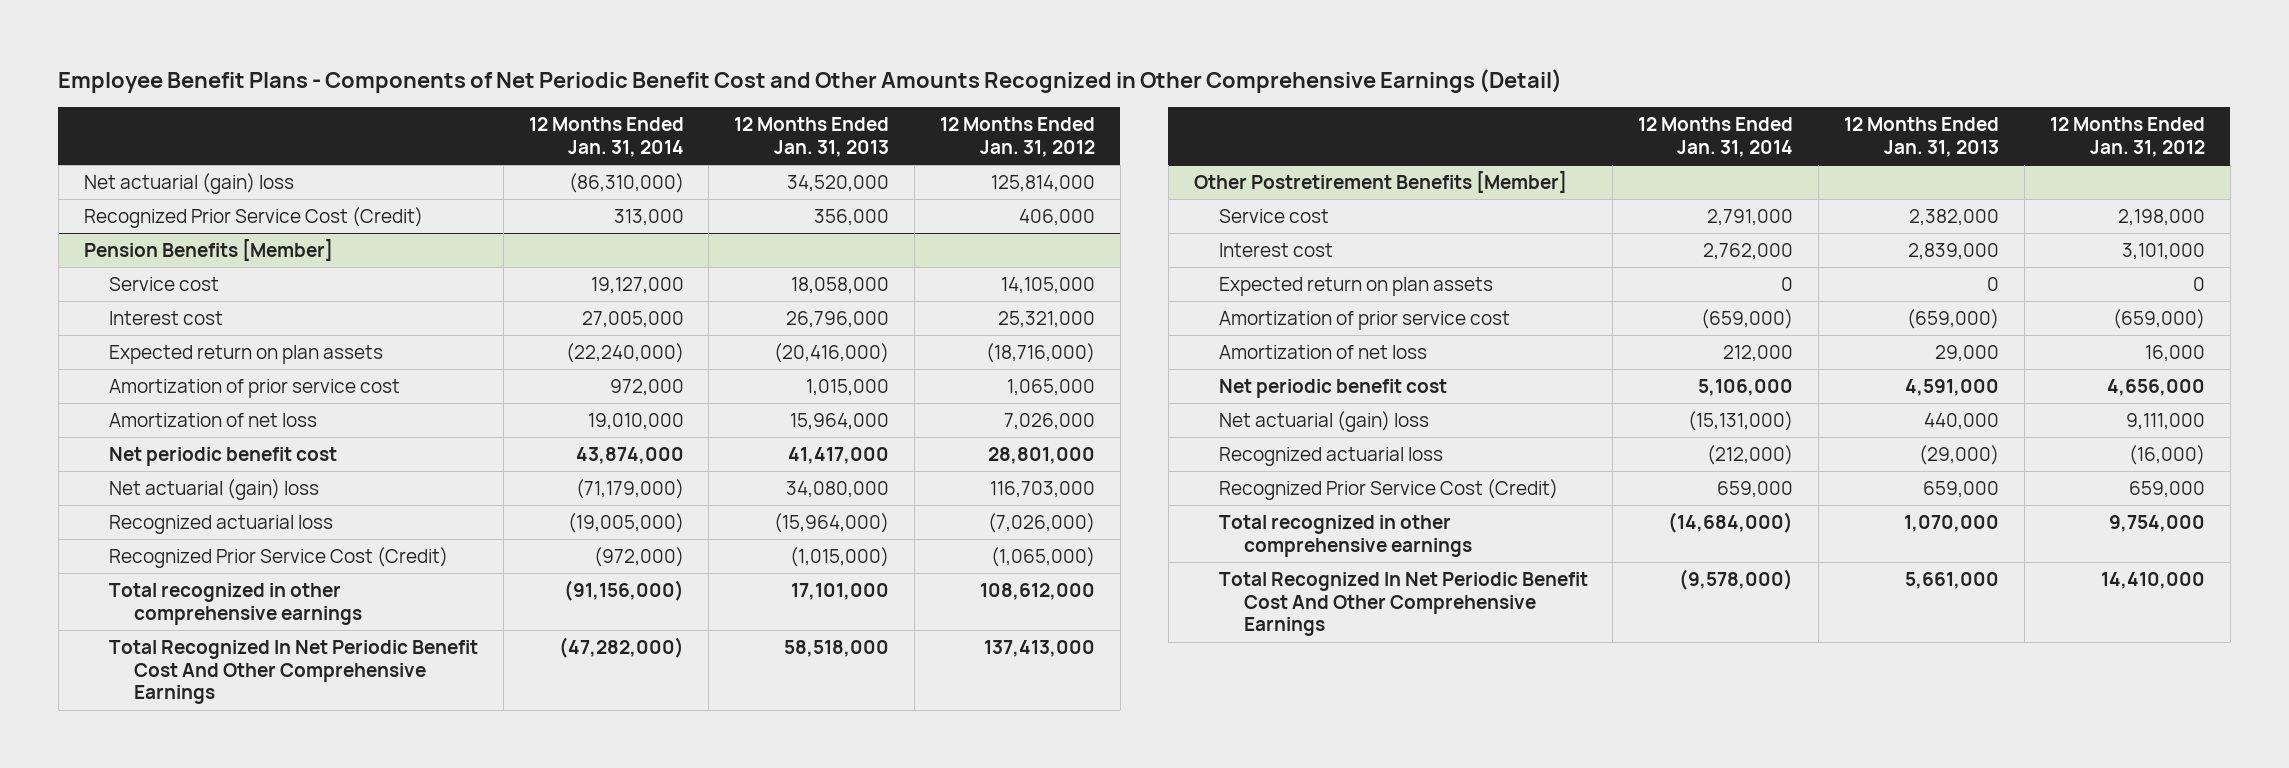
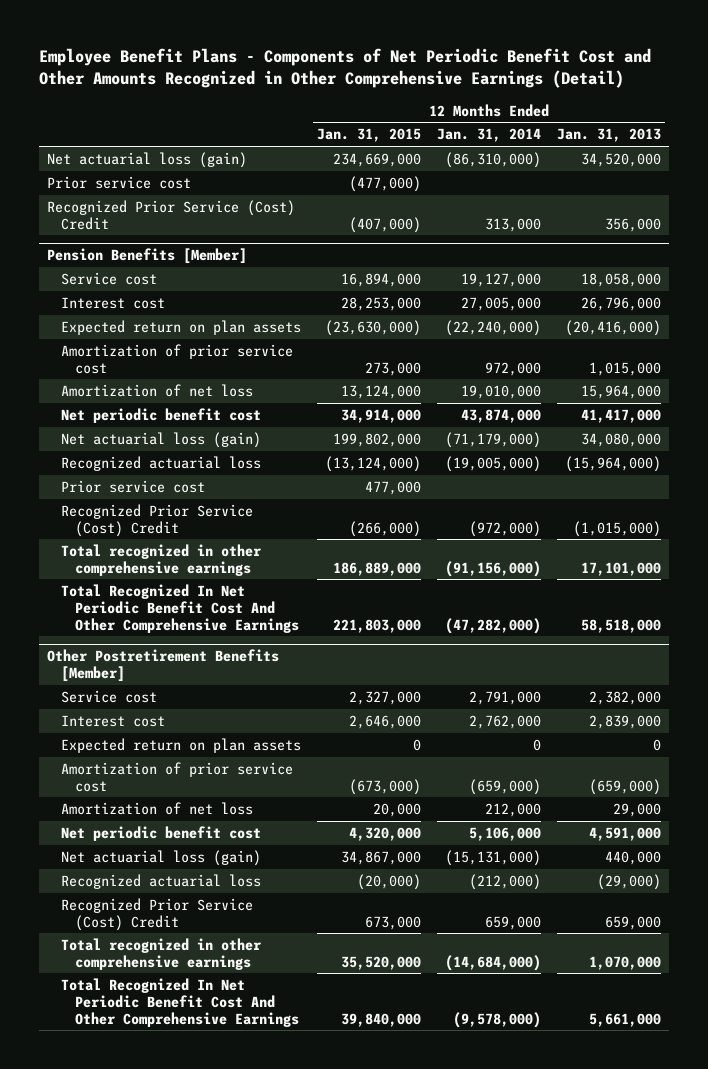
[939,117,1095,158] 12 Months Ended Jan. 31, 2012 -> none
none -> [317,128,422,143] Jan. 31, 2015
[83,173,294,195] Net actuarial (gain) loss -> [47,151,248,168] Net actuarial loss (gain)
none -> [47,175,192,189] Prior service cost
[83,207,423,229] Recognized Prior Service Cost (Credit) -> [47,199,296,230] Recognized Prior Service (Cost) Credit
[108,479,319,501] Net actuarial (gain) loss -> [61,431,262,448] Net actuarial loss (gain)
none -> [61,479,206,493] Prior service cost
[108,547,448,569] Recognized Prior Service Cost (Credit) -> [61,503,254,537] Recognized Prior Service (Cost) Credit
[1218,411,1429,433] Net actuarial (gain) loss -> [61,849,262,866] Net actuarial loss (gain)
[1218,479,1558,501] Recognized Prior Service Cost (Credit) -> [61,897,254,931] Recognized Prior Service (Cost) Credit

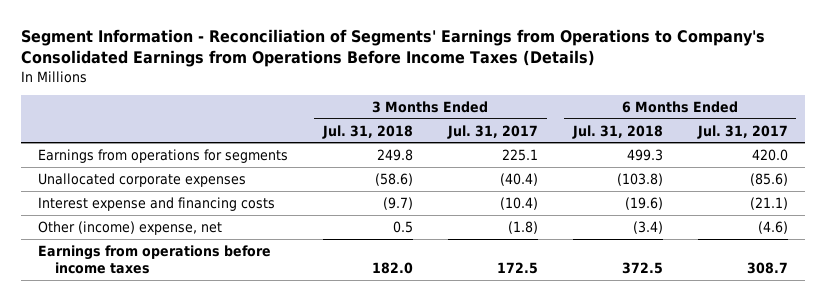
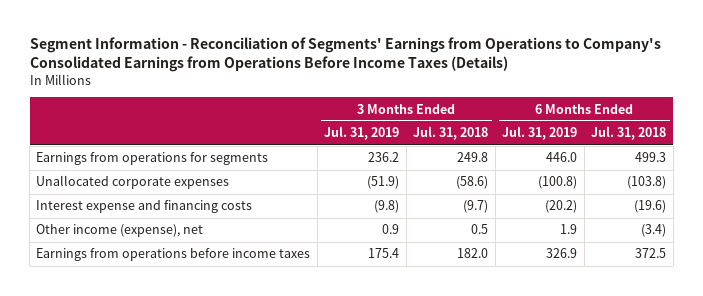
[446,124,538,139] Jul. 31, 2017 -> none
[696,124,788,139] Jul. 31, 2017 -> none
none -> [324,126,400,141] Jul. 31, 2019
none -> [502,126,578,141] Jul. 31, 2019
[38,220,223,235] Other (income) expense, net -> [36,224,204,238] Other income (expense), net

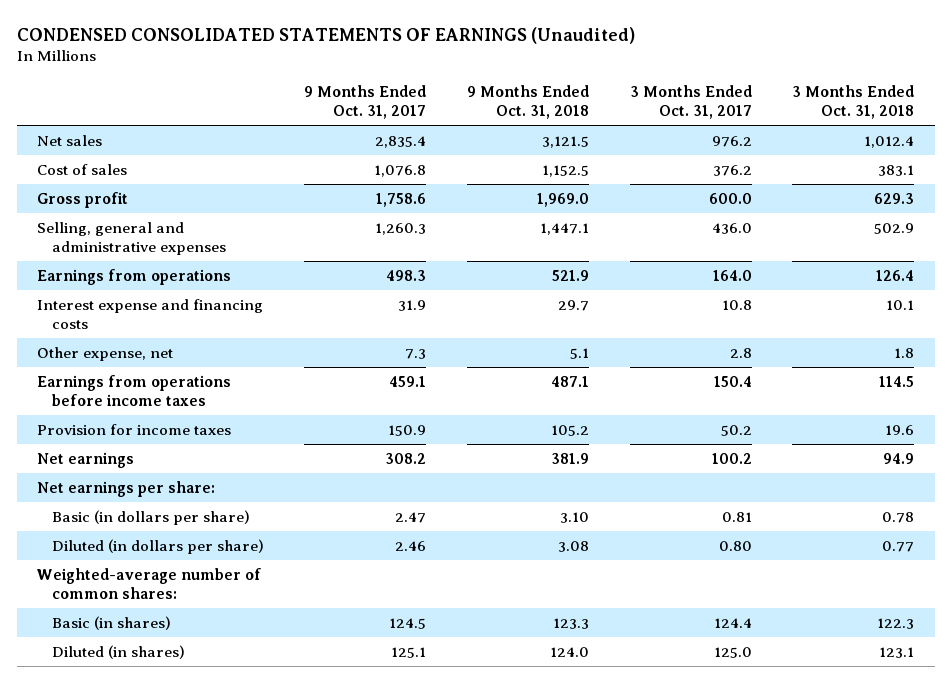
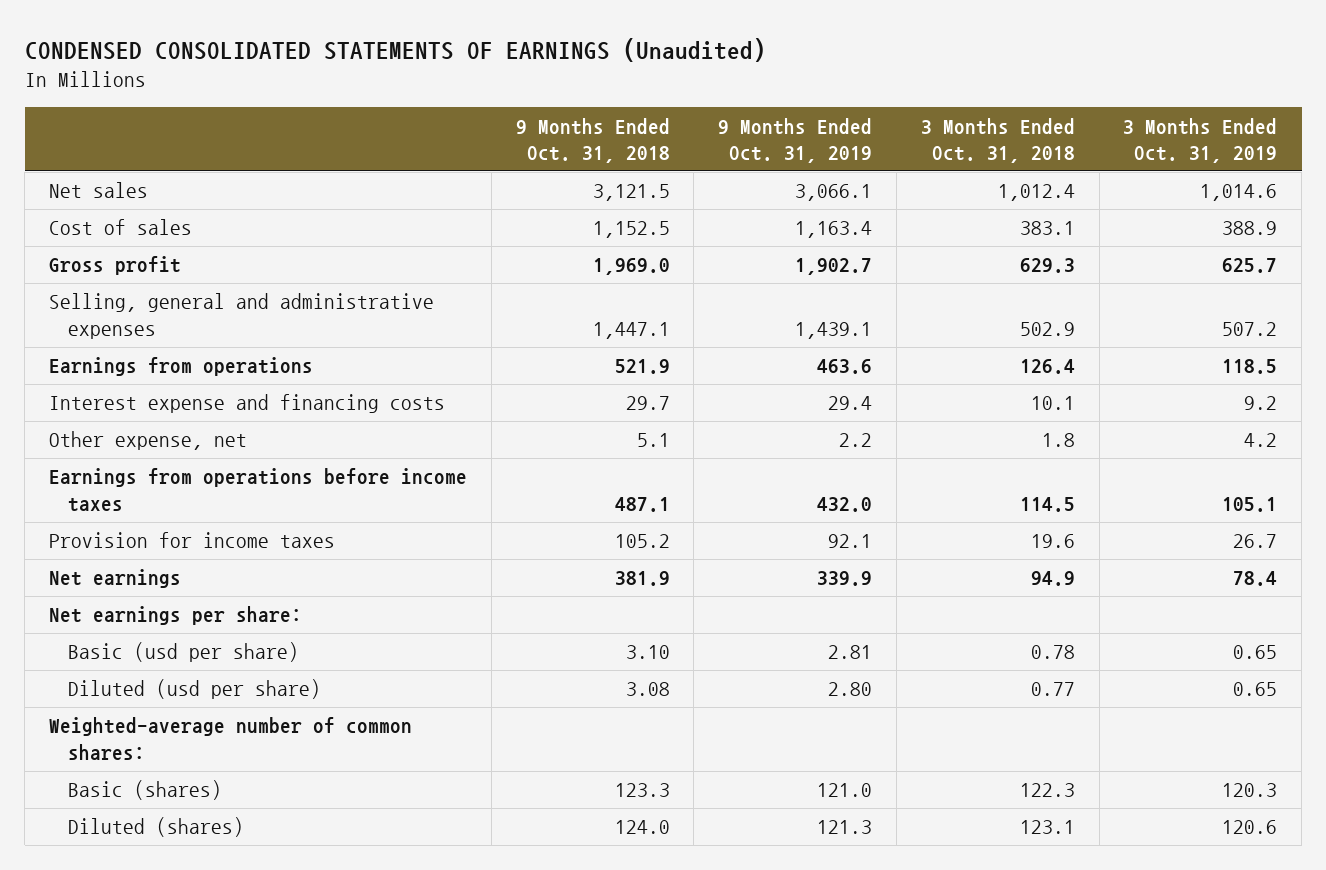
[304,84,427,119] 9 Months Ended Oct. 31, 2017 -> none
[629,84,752,119] 3 Months Ended Oct. 31, 2017 -> none
none -> [718,117,873,164] 9 Months Ended Oct. 31, 2019
none -> [1123,117,1278,164] 3 Months Ended Oct. 31, 2019
[51,509,250,525] Basic (in dollars per share) -> [67,642,299,663] Basic (usd per share)
[51,538,264,554] Diluted (in dollars per share) -> [67,679,321,700] Diluted (usd per share)
[51,615,171,630] Basic (in shares) -> [67,780,222,801] Basic (shares)
[51,644,185,659] Diluted (in shares) -> [67,817,244,838] Diluted (shares)

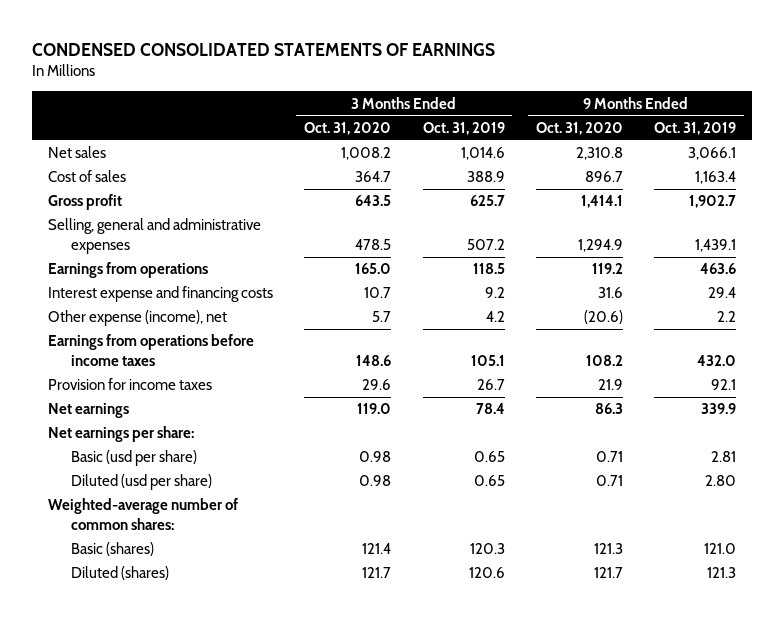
[24,37,766,62] CONDENSED CONSOLIDATED STATEMENTS OF EARNINGS (Unaudited) -> [32,42,496,56] CONDENSED CONSOLIDATED STATEMENTS OF EARNINGS
[515,117,670,164] 9 Months Ended Oct. 31, 2018 -> none
[920,117,1075,164] 3 Months Ended Oct. 31, 2018 -> none
none -> [304,122,392,136] Oct. 31, 2020
none -> [535,122,623,136] Oct. 31, 2020
[49,431,248,451] Other expense, net -> [47,310,227,327] Other expense (income), net

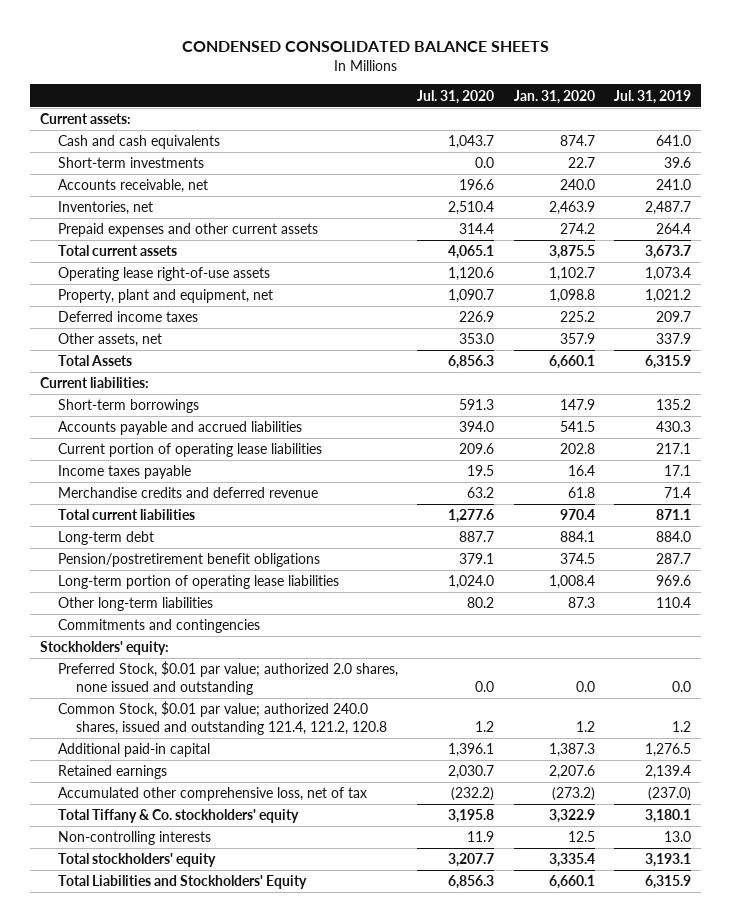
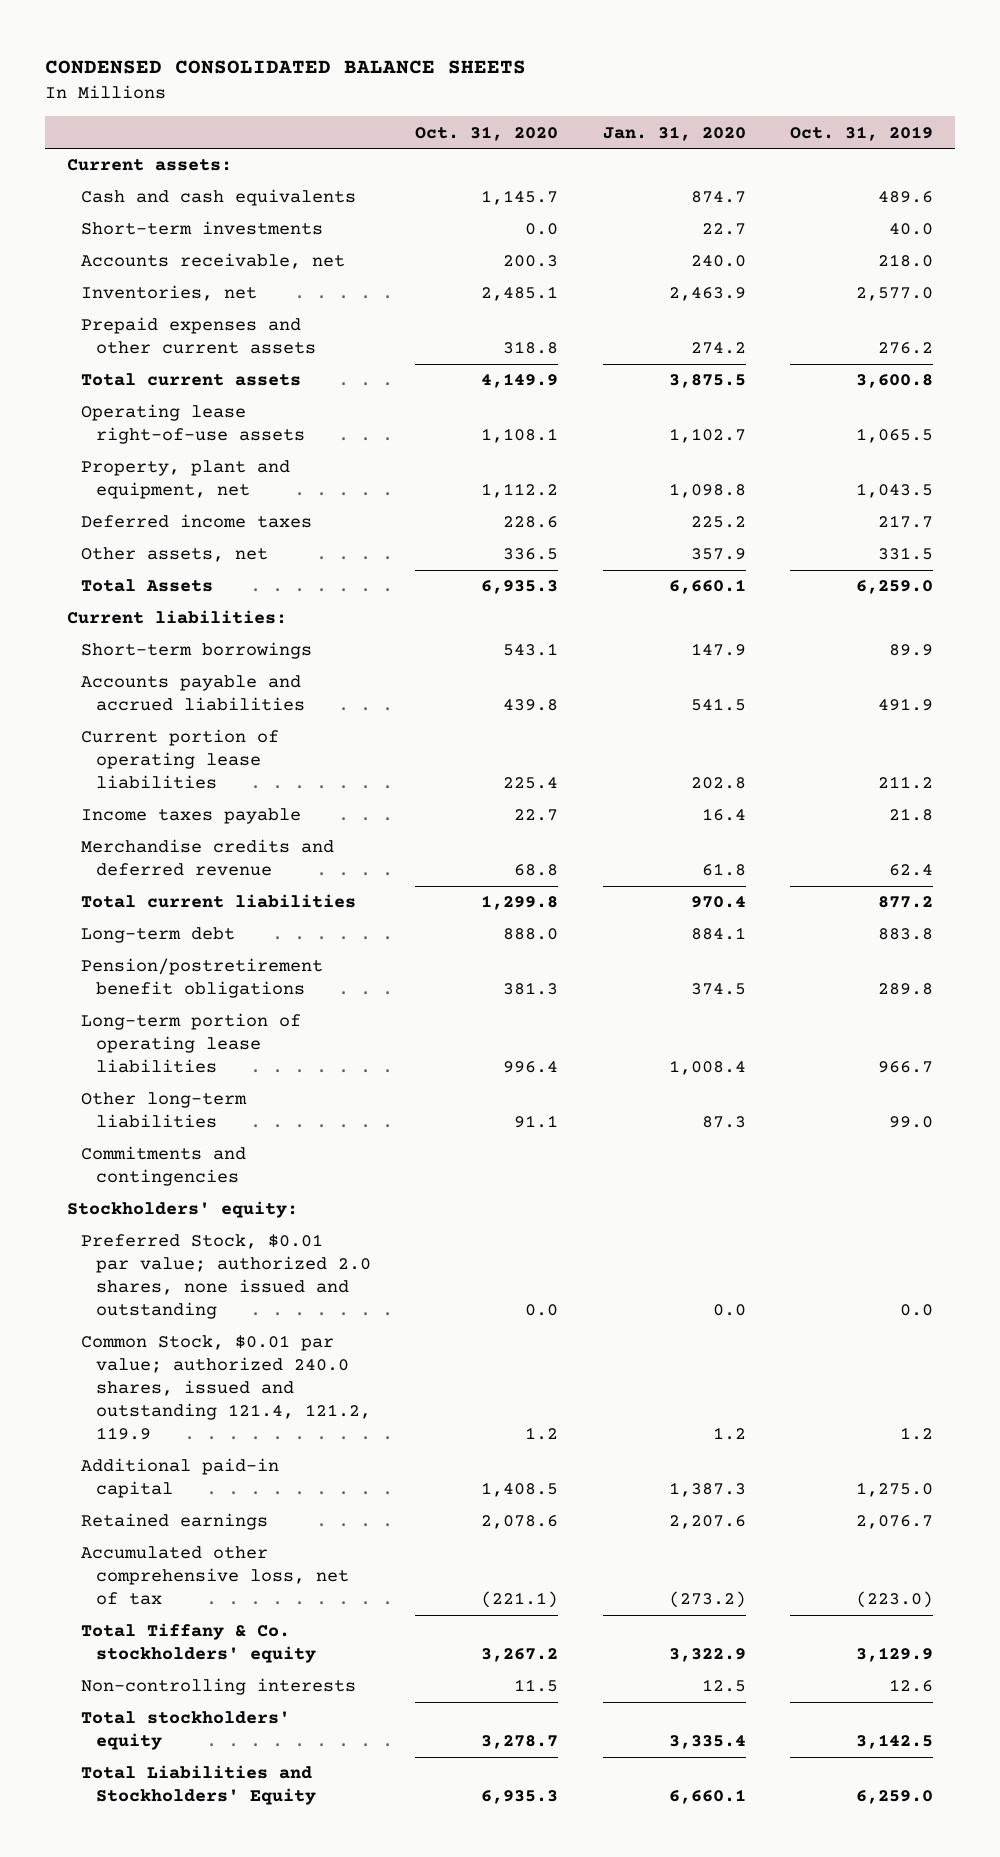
[417,89,495,104] Jul. 31, 2020 -> none
[614,89,692,104] Jul. 31, 2019 -> none
none -> [415,125,559,141] Oct. 31, 2020
none -> [789,125,933,141] Oct. 31, 2019
[58,701,388,735] Common Stock, $0.01 par value; authorized 240.0 shares, issued and outstanding 121.4, 121.2, 120.8 -> [81,1335,371,1441] Common Stock, $0.01 par value; authorized 240.0 shares, issued and outstanding 121.4, 121.2, 119.9

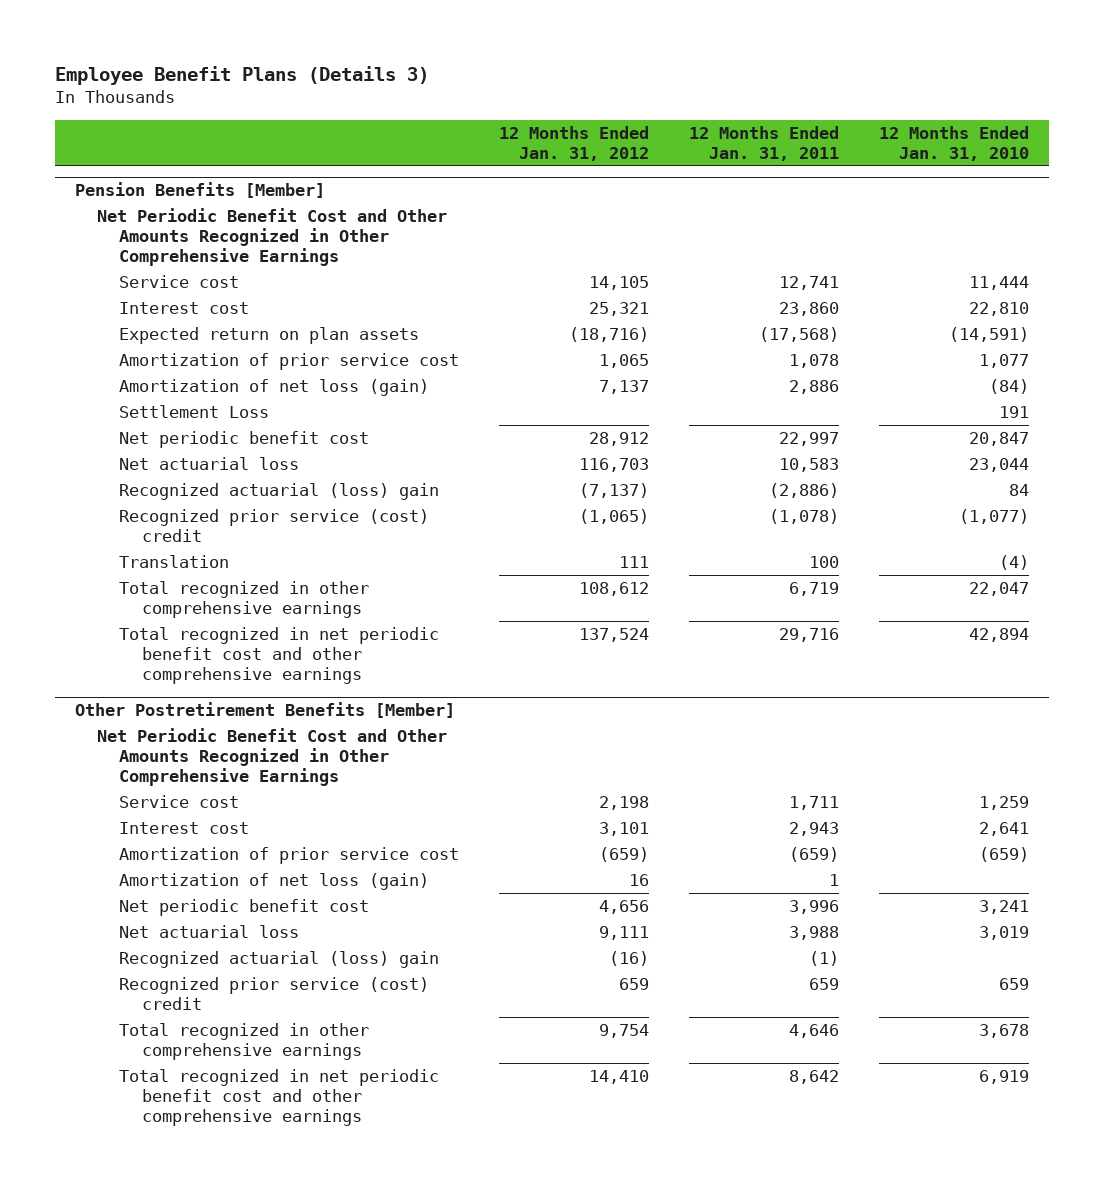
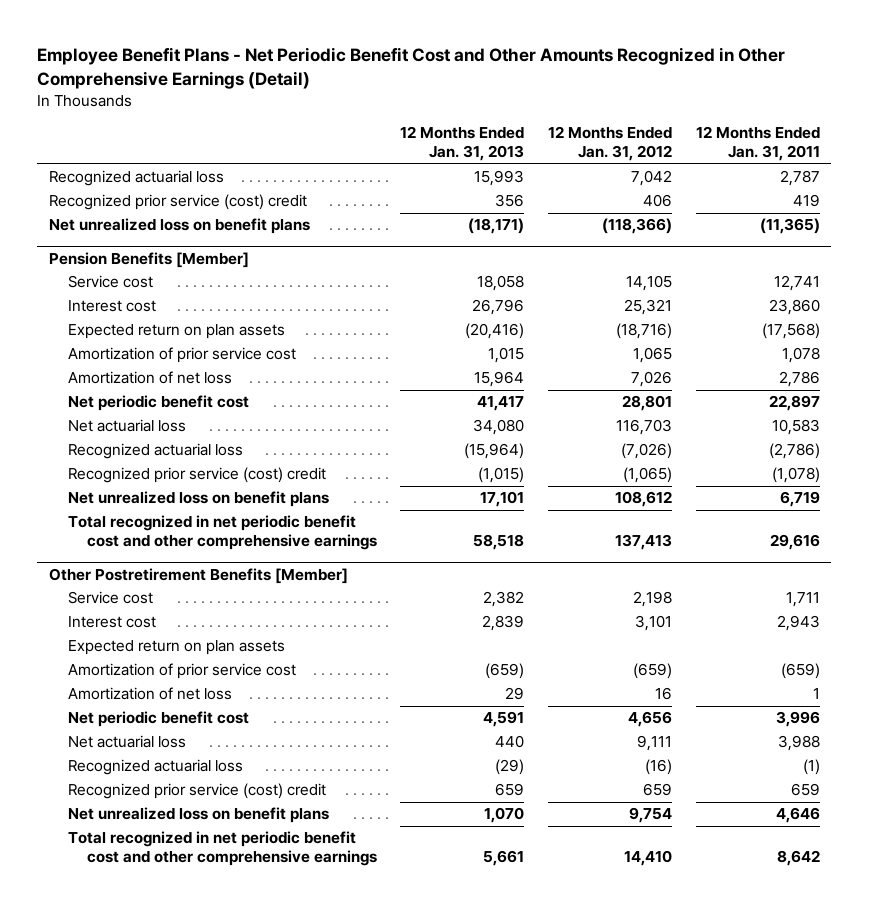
[54,65,429,85] Employee Benefit Plans (Details 3) -> [37,47,786,90] Employee Benefit Plans - Net Periodic Benefit Cost and Other Amounts Recognized in Other Comprehensive Earnings (Detail)
[879,125,1030,161] 12 Months Ended Jan. 31, 2010 -> none
none -> [400,126,525,162] 12 Months Ended Jan. 31, 2013
none -> [49,170,225,187] Recognized actuarial loss
none -> [49,194,308,211] Recognized prior service (cost) credit
none -> [49,218,311,235] Net unrealized loss on benefit plans
[97,207,448,267] Net Periodic Benefit Cost and Other Amounts Recognized in Other Comprehensive Earnings -> none
[119,404,270,418] Settlement Loss -> none
[119,378,430,396] Amortization of net loss (gain) -> [67,371,232,385] Amortization of net loss
[599,379,650,394] 7,137 -> [630,371,672,388] 7,026
[789,379,840,394] 2,886 -> [778,371,820,388] 2,786
[589,431,650,446] 28,912 -> [621,395,672,412] 28,801
[779,431,840,446] 22,997 -> [768,395,820,412] 22,897
[119,482,440,500] Recognized actuarial (loss) gain -> [67,443,243,460] Recognized actuarial loss
[579,482,650,498] (7,137) -> [620,443,672,460] (7,026)
[769,482,840,498] (2,886) -> [768,443,820,460] (2,786)
[119,554,230,568] Translation -> none
[119,580,370,619] Total recognized in other comprehensive earnings -> [67,491,329,508] Net unrealized loss on benefit plans
[579,627,650,642] 137,524 -> [614,534,672,551] 137,413
[779,627,840,642] 29,716 -> [769,534,820,551] 29,616
[97,727,448,787] Net Periodic Benefit Cost and Other Amounts Recognized in Other Comprehensive Earnings -> none
none -> [67,640,285,656] Expected return on plan assets
[119,872,430,890] Amortization of net loss (gain) -> [67,687,232,701] Amortization of net loss
[119,950,440,968] Recognized actuarial (loss) gain -> [67,759,243,776] Recognized actuarial loss
[119,1022,370,1061] Total recognized in other comprehensive earnings -> [67,807,329,824] Net unrealized loss on benefit plans

